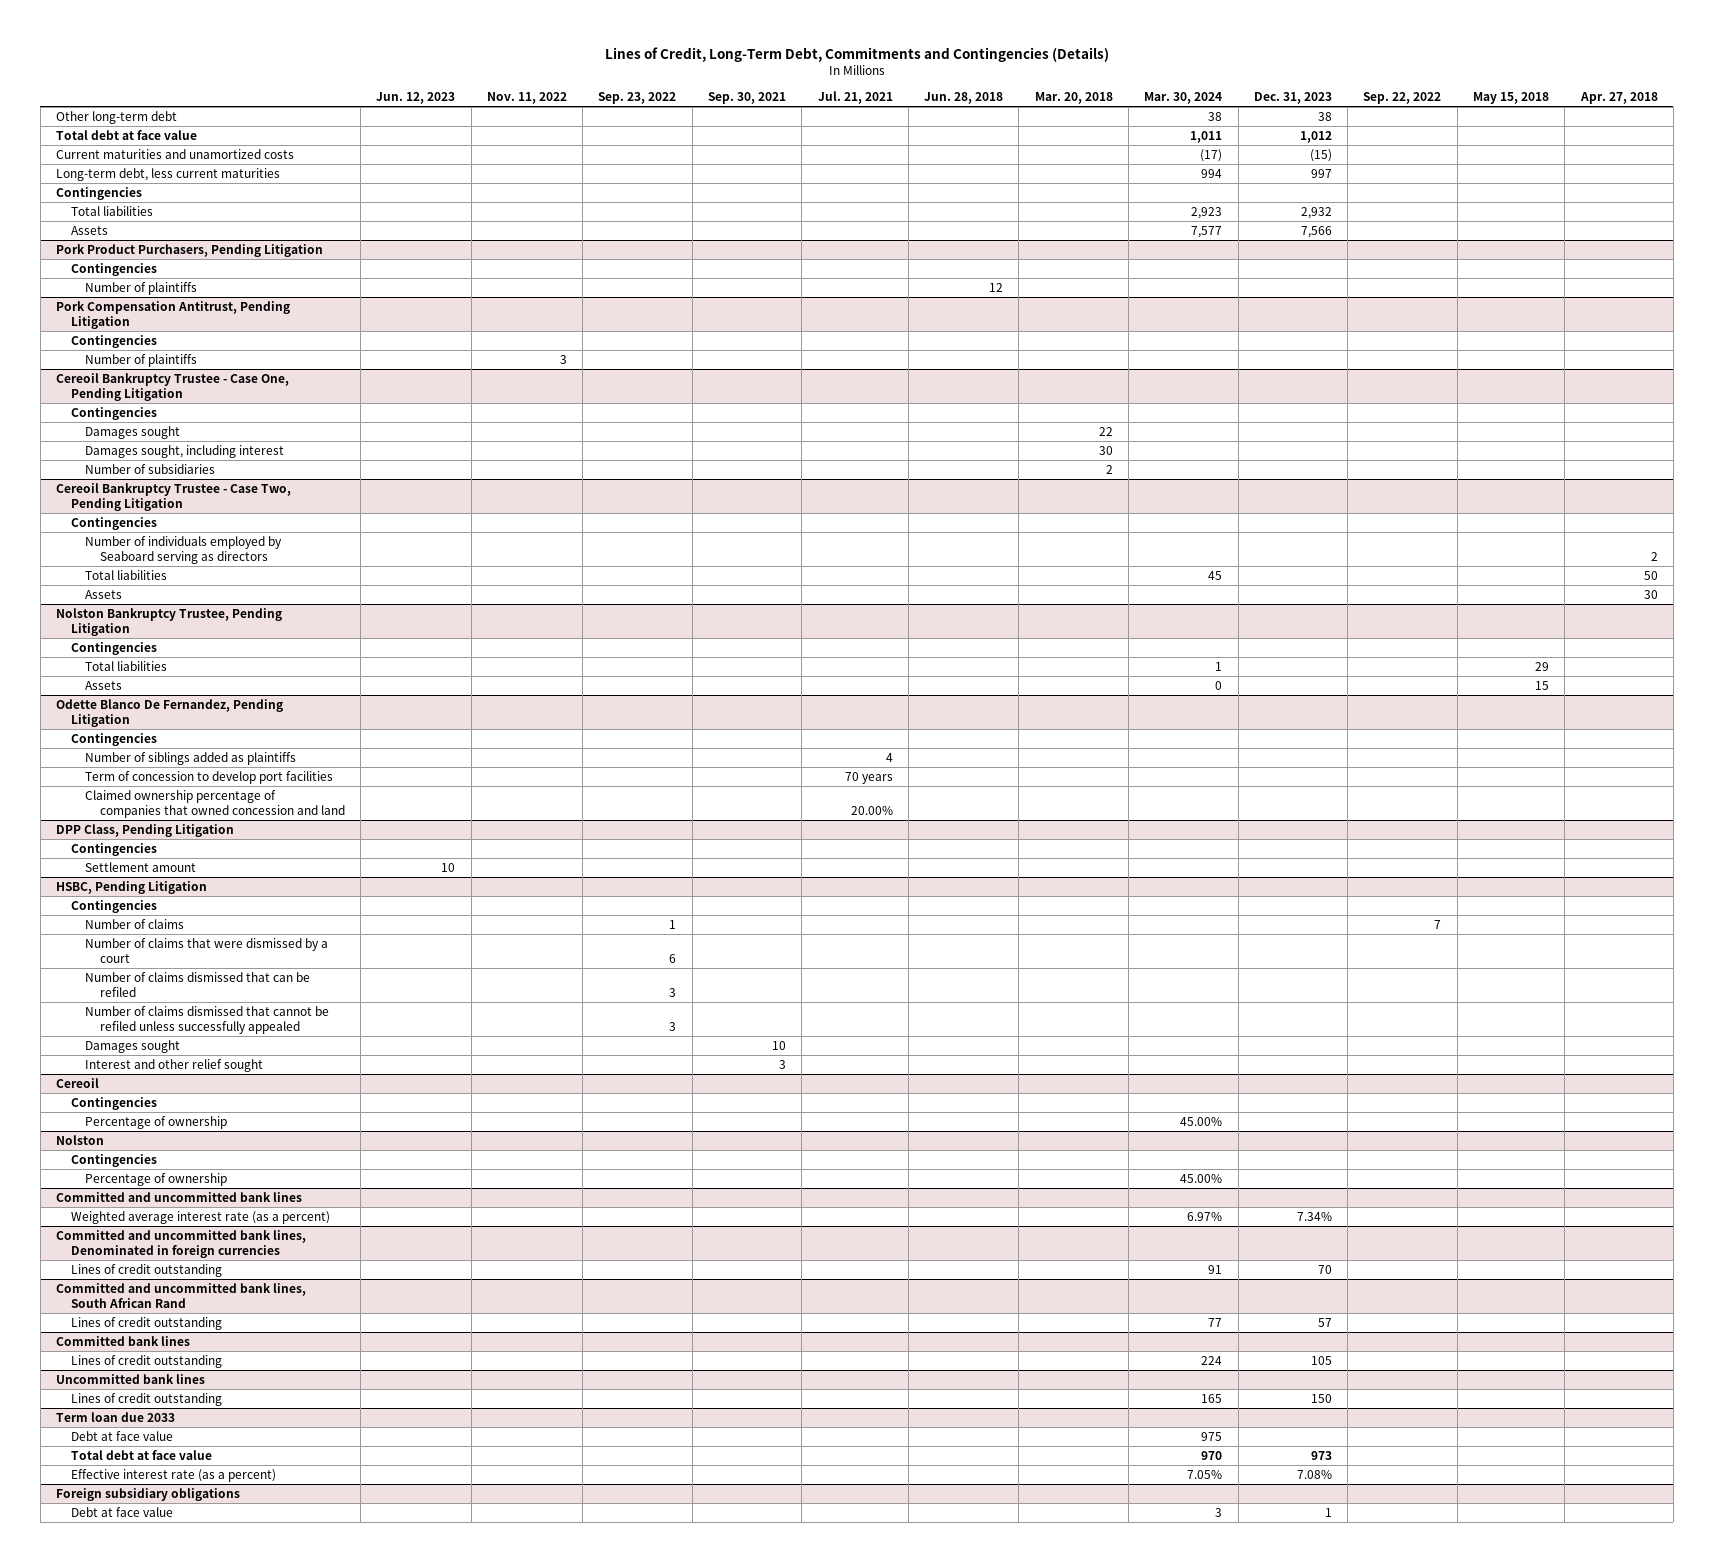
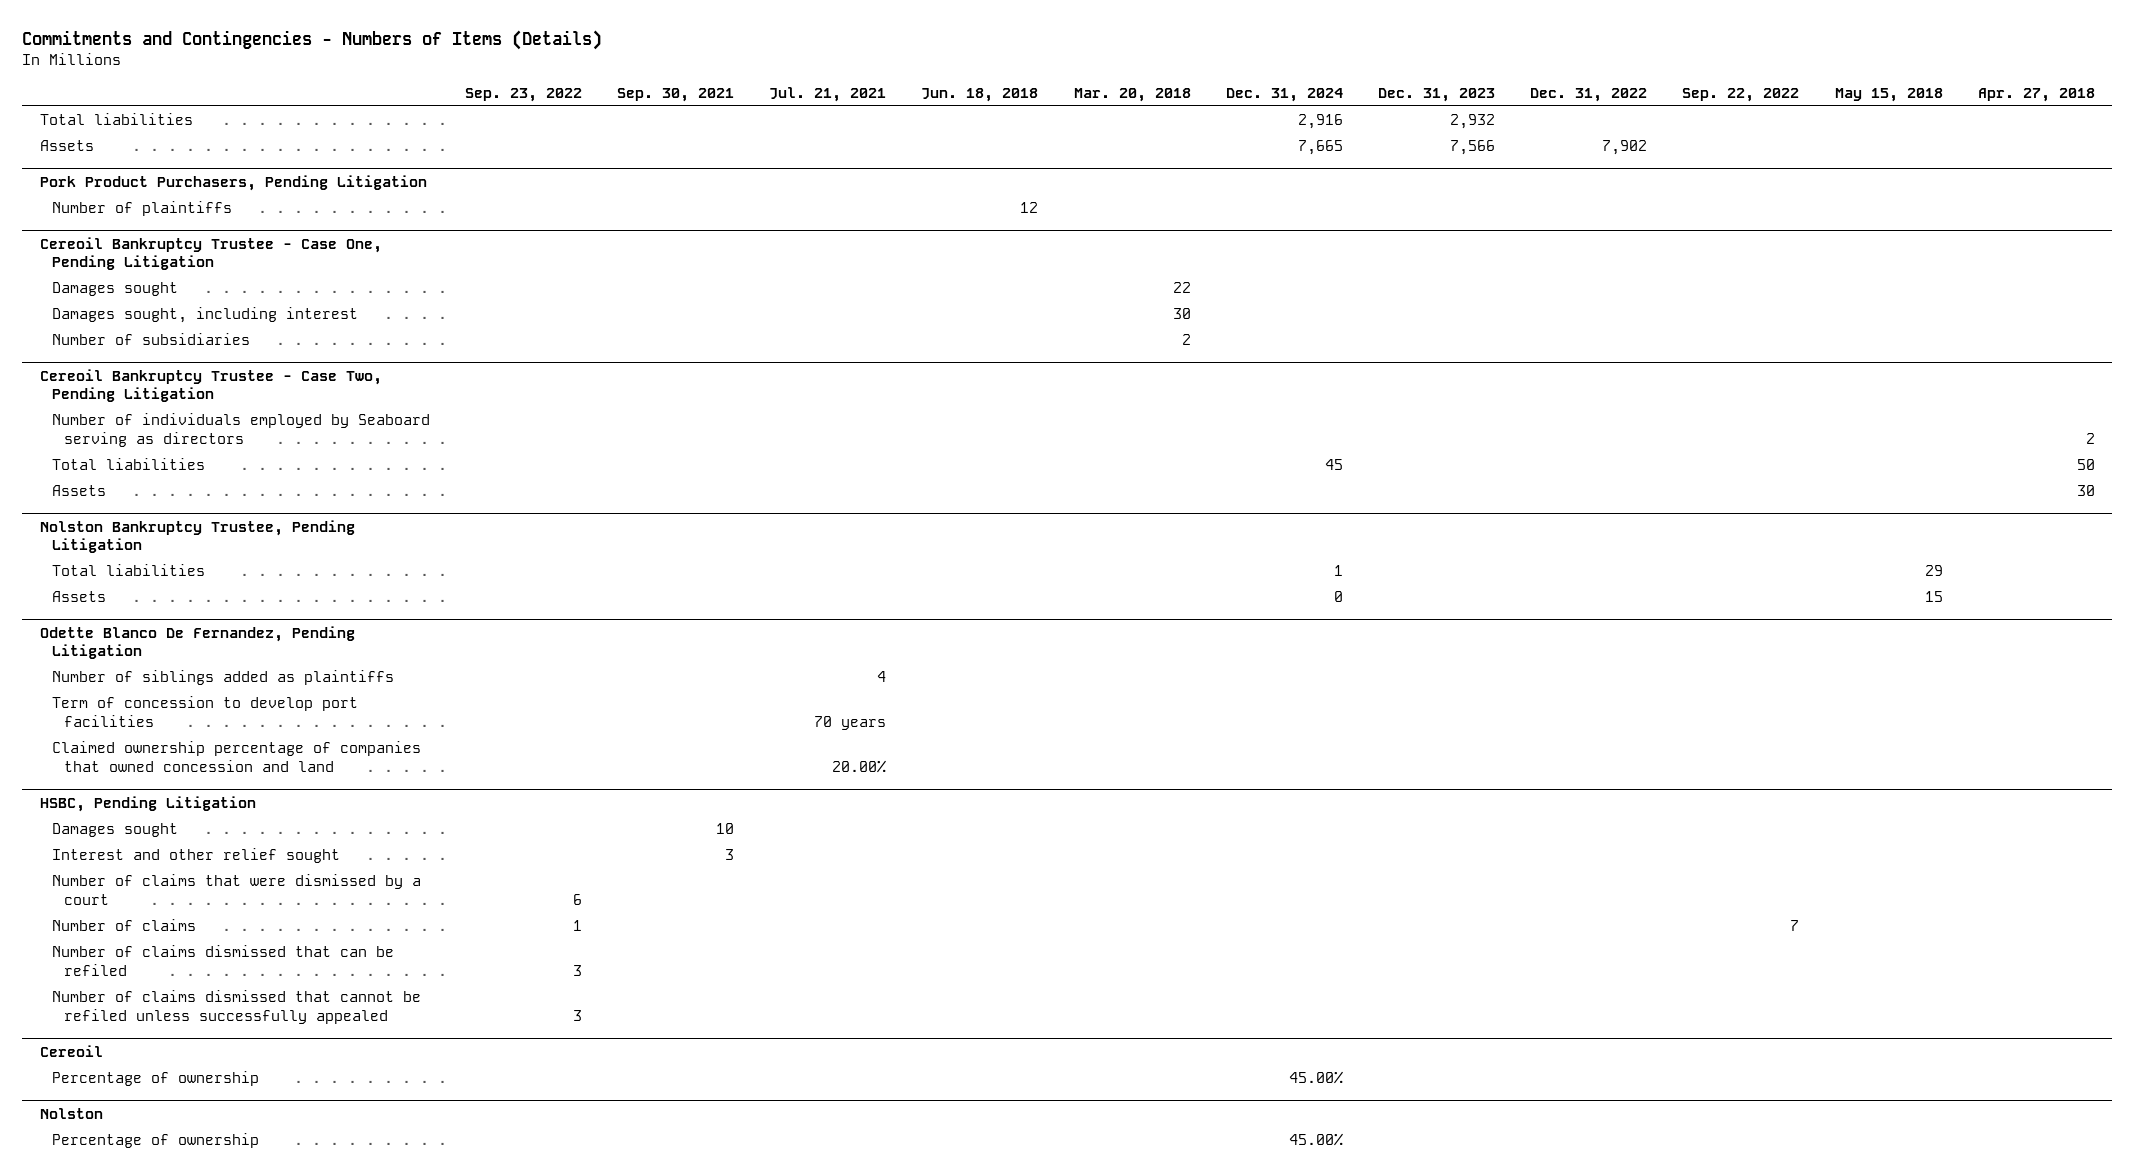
[604,46,1109,62] Lines of Credit, Long-Term Debt, Commitments and Contingencies (Details) -> [21,29,602,50] Commitments and Contingencies - Numbers of Items (Details)
[376,91,456,104] Jun. 12, 2023 -> none
[486,91,567,104] Nov. 11, 2022 -> none
[924,91,1004,104] Jun. 28, 2018 -> none
[1144,91,1223,104] Mar. 30, 2024 -> none
none -> [921,87,1039,102] Jun. 18, 2018
none -> [1225,87,1343,102] Dec. 31, 2024
none -> [1530,87,1648,102] Dec. 31, 2022
[56,111,178,125] Other long-term debt -> none
[56,130,198,141] Total debt at face value -> none
[56,149,295,160] Current maturities and unamortized costs -> none
[56,168,281,182] Long-term debt, less current maturities -> none
[56,187,143,201] Contingencies -> none
[70,263,157,277] Contingencies -> none
[56,301,291,329] Pork Compensation Antitrust, Pending Litigation -> none
[70,335,157,349] Contingencies -> none
[85,354,198,368] Number of plaintiffs -> none
[70,407,157,421] Contingencies -> none
[70,517,157,531] Contingencies -> none
[70,642,157,656] Contingencies -> none
[70,733,157,747] Contingencies -> none
[56,824,235,838] DPP Class, Pending Litigation -> none
[70,843,157,857] Contingencies -> none
[85,862,197,873] Settlement amount -> none
[70,900,157,914] Contingencies -> none
[85,1040,181,1054] Damages sought -> [51,823,178,838] Damages sought
[85,1059,264,1073] Interest and other relief sought -> [51,848,340,864] Interest and other relief sought
[85,919,185,930] Number of claims -> [51,919,196,932] Number of claims
[70,1097,157,1111] Contingencies -> none
[70,1154,157,1168] Contingencies -> none
[56,1192,303,1203] Committed and uncommitted bank lines -> none
[70,1211,330,1225] Weighted average interest rate (as a percent) -> none
[56,1230,307,1258] Committed and uncommitted bank lines, Denominated in foreign currencies -> none
[70,1264,222,1278] Lines of credit outstanding -> none
[56,1283,307,1308] Committed and uncommitted bank lines, South African Rand -> none
[70,1317,222,1331] Lines of credit outstanding -> none
[56,1336,191,1347] Committed bank lines -> none
[70,1355,222,1369] Lines of credit outstanding -> none
[56,1374,206,1385] Uncommitted bank lines -> none
[70,1393,222,1407] Lines of credit outstanding -> none
[56,1412,176,1423] Term loan due 2033 -> none
[70,1431,173,1442] Debt at face value -> none
[70,1450,212,1461] Total debt at face value -> none
[70,1469,276,1483] Effective interest rate (as a percent) -> none
[56,1488,241,1502] Foreign subsidiary obligations -> none
[70,1507,173,1518] Debt at face value -> none

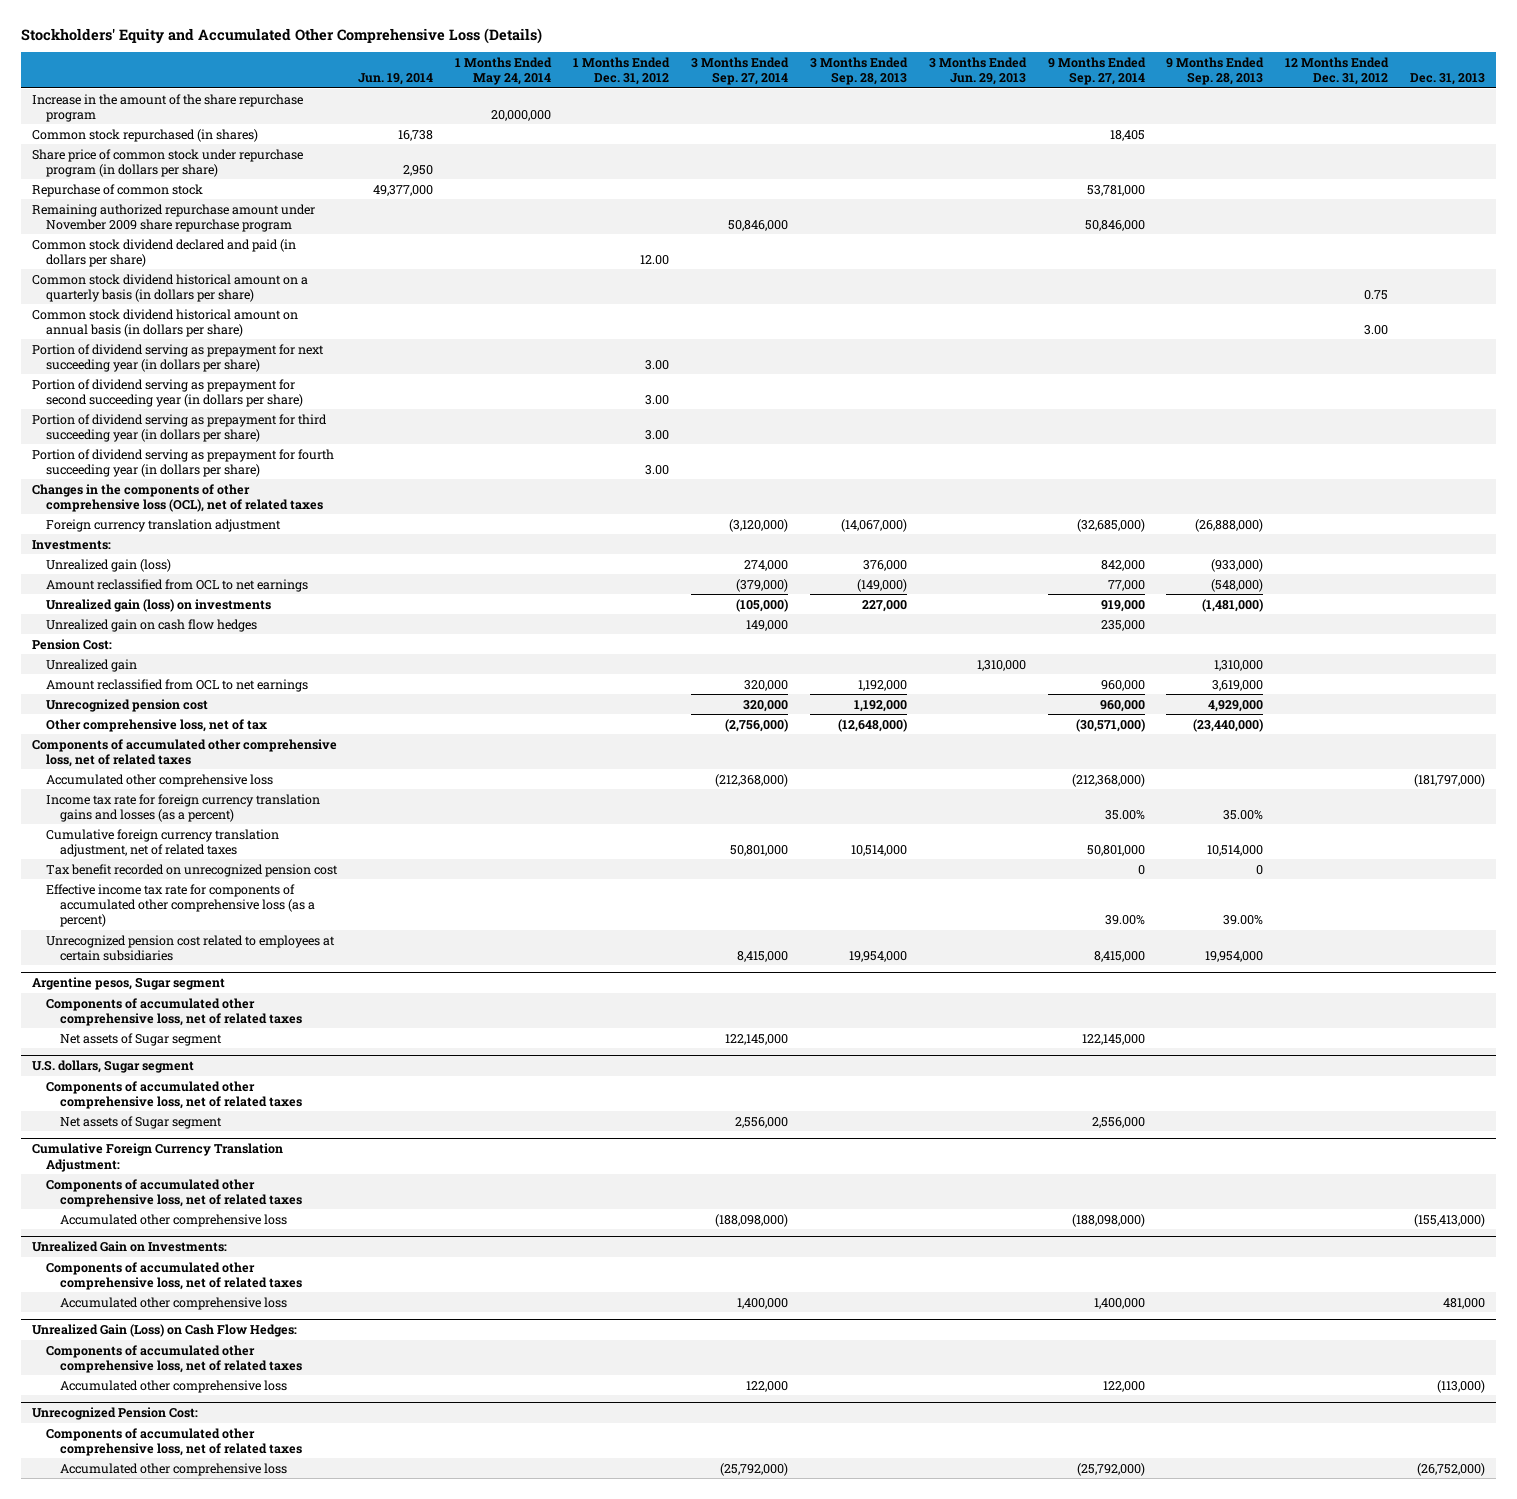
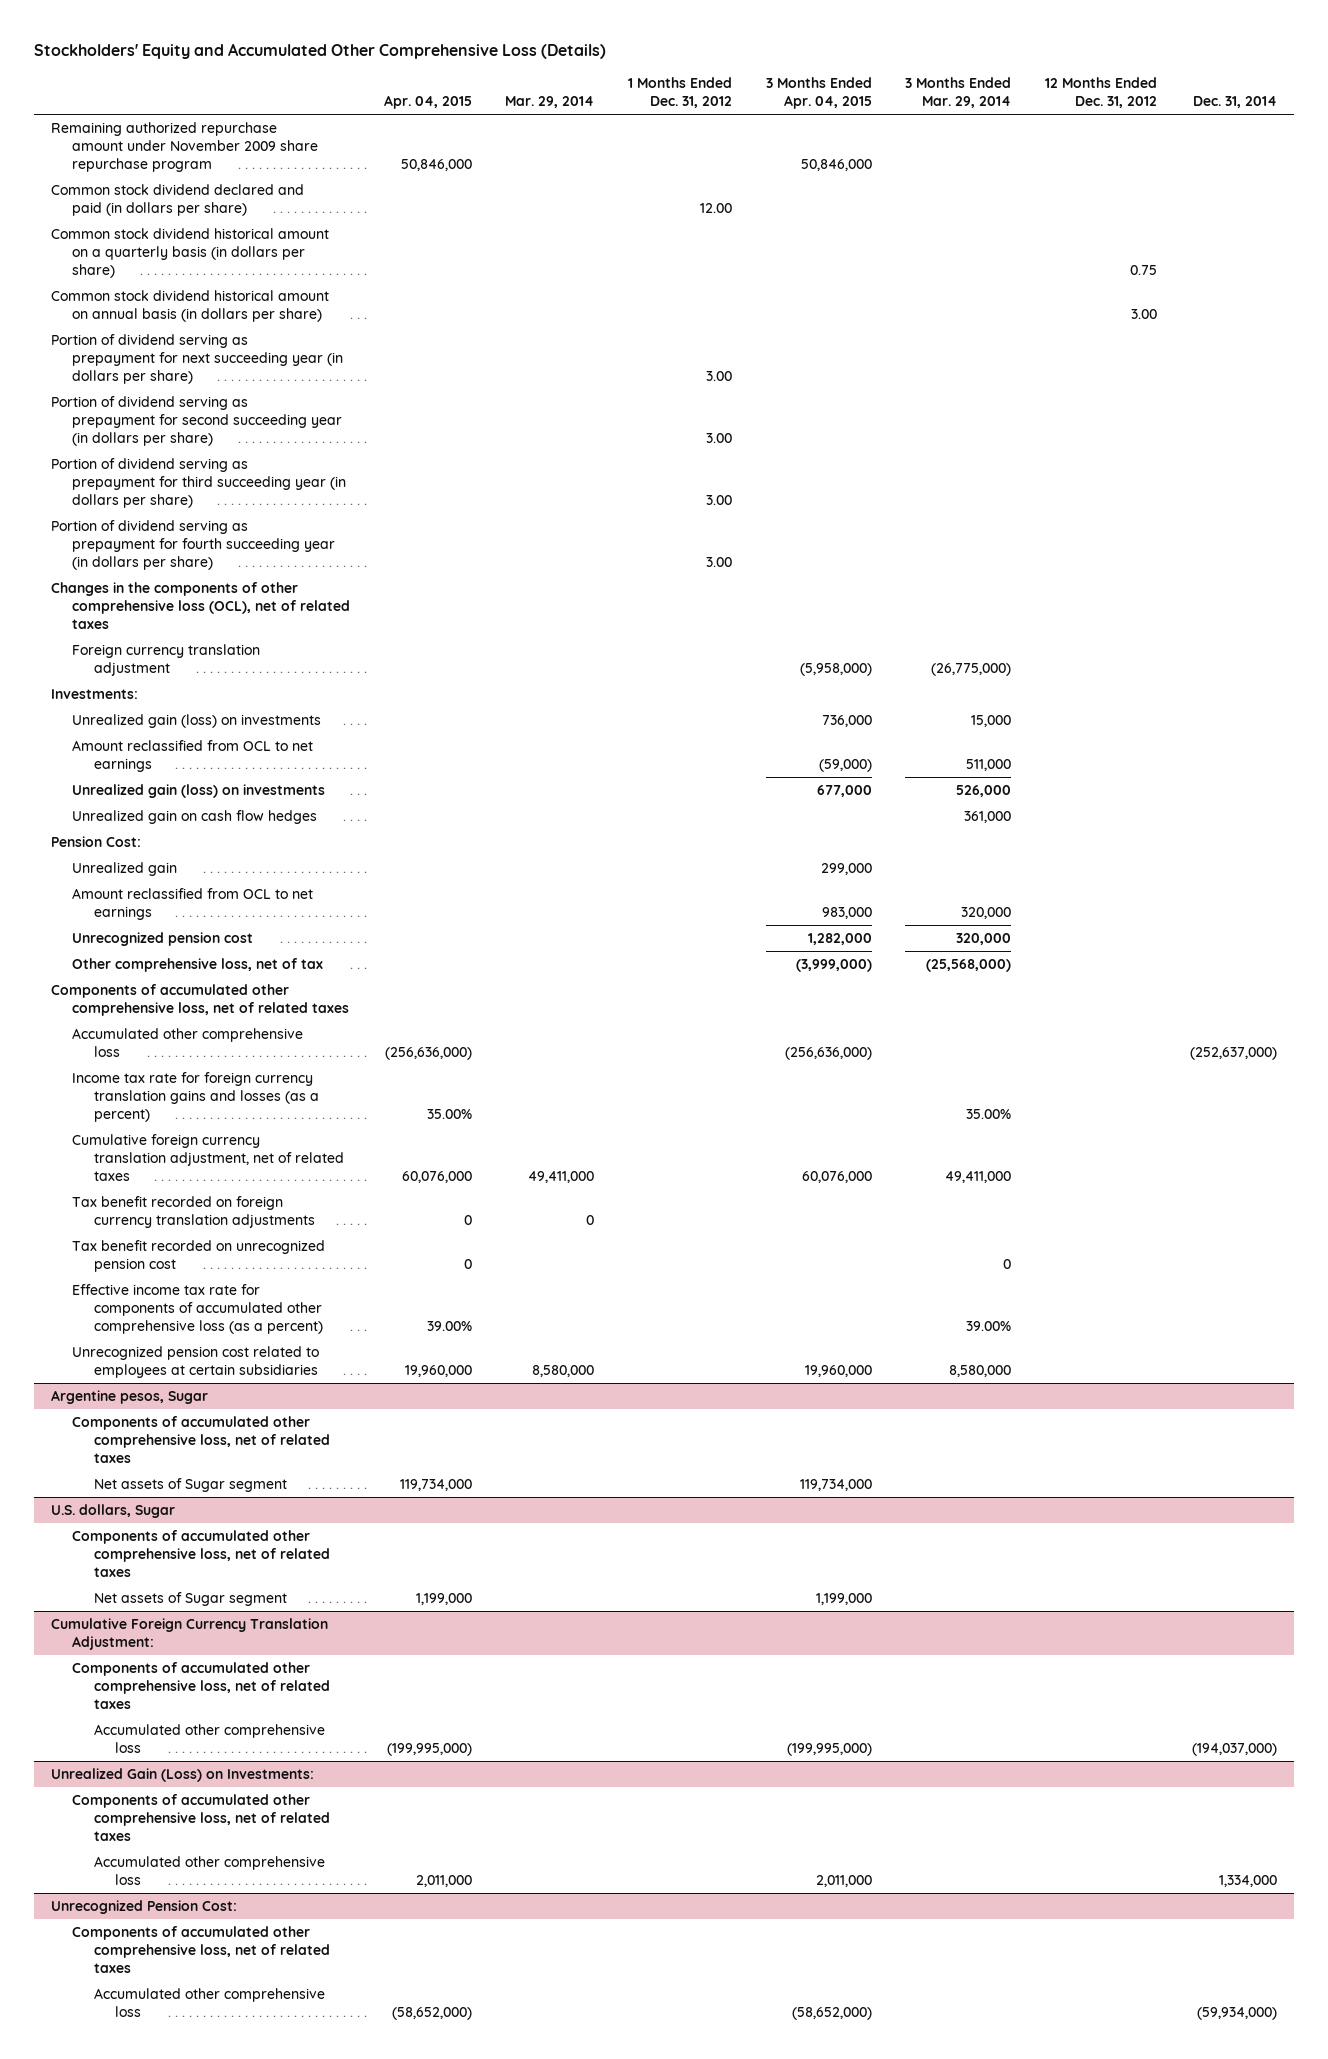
[358,73,434,86] Jun. 19, 2014 -> none
[455,56,553,86] 1 Months Ended May 24, 2014 -> none
[691,56,790,86] 3 Months Ended Sep. 27, 2014 -> none
[809,56,908,86] 3 Months Ended Sep. 28, 2013 -> none
[928,56,1027,86] 3 Months Ended Jun. 29, 2013 -> none
[1047,56,1146,86] 9 Months Ended Sep. 27, 2014 -> none
[1166,56,1265,86] 9 Months Ended Sep. 28, 2013 -> none
[1410,73,1486,86] Dec. 31, 2013 -> none
none -> [383,95,472,110] Apr. 04, 2015
none -> [505,96,595,109] Mar. 29, 2014
none -> [765,77,872,110] 3 Months Ended Apr. 04, 2015
none -> [905,77,1012,109] 3 Months Ended Mar. 29, 2014
none -> [1193,96,1278,109] Dec. 31, 2014
[31,93,303,122] Increase in the amount of the share repurchase program -> none
[31,128,258,142] Common stock repurchased (in shares) -> none
[31,148,303,177] Share price of common stock under repurchase program (in dollars per share) -> none
[31,183,203,197] Repurchase of common stock -> none
[45,558,171,572] Unrealized gain (loss) -> [72,714,322,729] Unrealized gain (loss) on investments
none -> [72,1196,315,1229] Tax benefit recorded on foreign currency translation adjustments
[31,977,225,991] Argentine pesos, Sugar segment -> [51,1390,209,1405] Argentine pesos, Sugar
[31,1060,194,1074] U.S. dollars, Sugar segment -> [51,1504,176,1519] U.S. dollars, Sugar
[31,1241,227,1253] Unrealized Gain on Investments: -> [51,1768,315,1783] Unrealized Gain (Loss) on Investments:
[31,1324,297,1338] Unrealized Gain (Loss) on Cash Flow Hedges: -> none
[45,1344,302,1373] Components of accumulated other comprehensive loss, net of related taxes -> none
[59,1379,287,1393] Accumulated other comprehensive loss -> none

